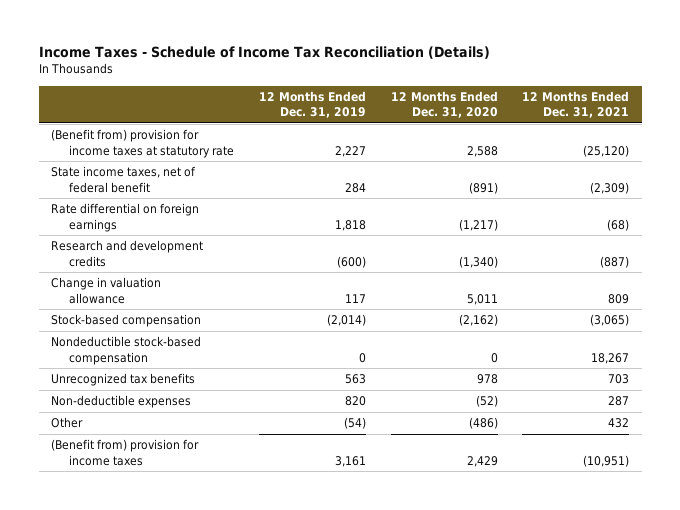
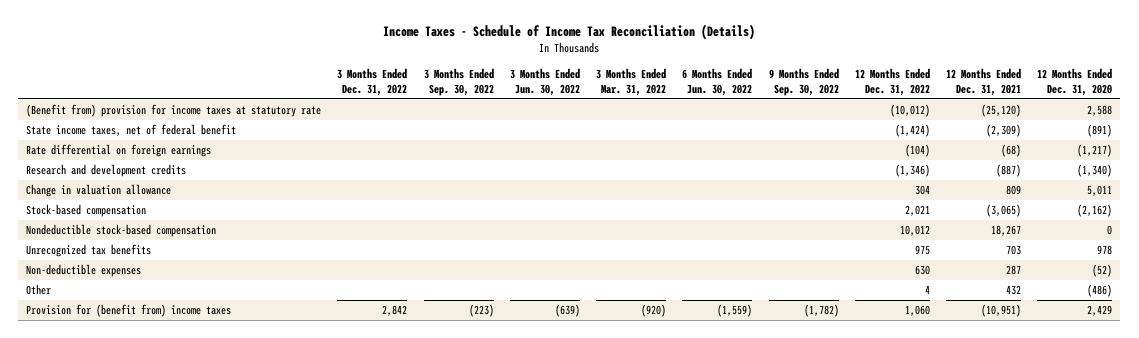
[258,90,366,119] 12 Months Ended Dec. 31, 2019 -> none
none -> [337,67,408,96] 3 Months Ended Dec. 31, 2022
none -> [423,67,494,96] 3 Months Ended Sep. 30, 2022
none -> [509,67,580,96] 3 Months Ended Jun. 30, 2022
none -> [596,67,667,96] 3 Months Ended Mar. 31, 2022
none -> [682,67,753,96] 6 Months Ended Jun. 30, 2022
none -> [768,67,839,96] 9 Months Ended Sep. 30, 2022
none -> [854,67,930,96] 12 Months Ended Dec. 31, 2022
[50,439,199,466] (Benefit from) provision for income taxes -> [26,304,232,318] Provision for (benefit from) income taxes

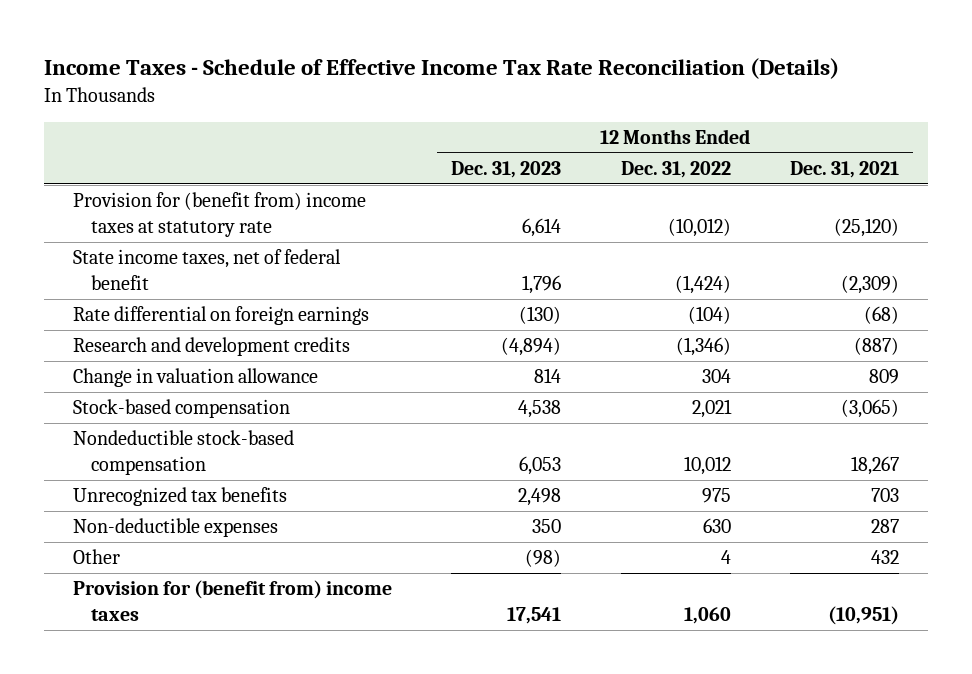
[383,24,756,41] Income Taxes - Schedule of Income Tax Reconciliation (Details) -> [43,57,839,79] Income Taxes - Schedule of Effective Income Tax Rate Reconciliation (Details)
[337,67,408,96] 3 Months Ended Dec. 31, 2022 -> none
[423,67,494,96] 3 Months Ended Sep. 30, 2022 -> none
[509,67,580,96] 3 Months Ended Jun. 30, 2022 -> none
[596,67,667,96] 3 Months Ended Mar. 31, 2022 -> none
[682,67,753,96] 6 Months Ended Jun. 30, 2022 -> none
[768,67,839,96] 9 Months Ended Sep. 30, 2022 -> none
[1037,67,1113,96] 12 Months Ended Dec. 31, 2020 -> none
none -> [451,161,562,179] Dec. 31, 2023
[26,104,322,118] (Benefit from) provision for income taxes at statutory rate -> [73,192,367,238] Provision for (benefit from) income taxes at statutory rate

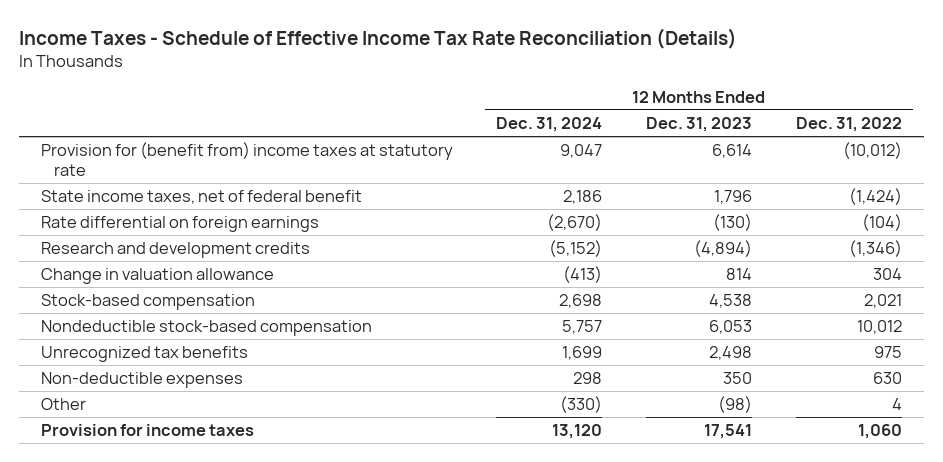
[789,161,899,179] Dec. 31, 2021 -> none
none -> [496,117,603,133] Dec. 31, 2024
[73,580,393,622] Provision for (benefit from) income taxes -> [40,424,254,437] Provision for income taxes

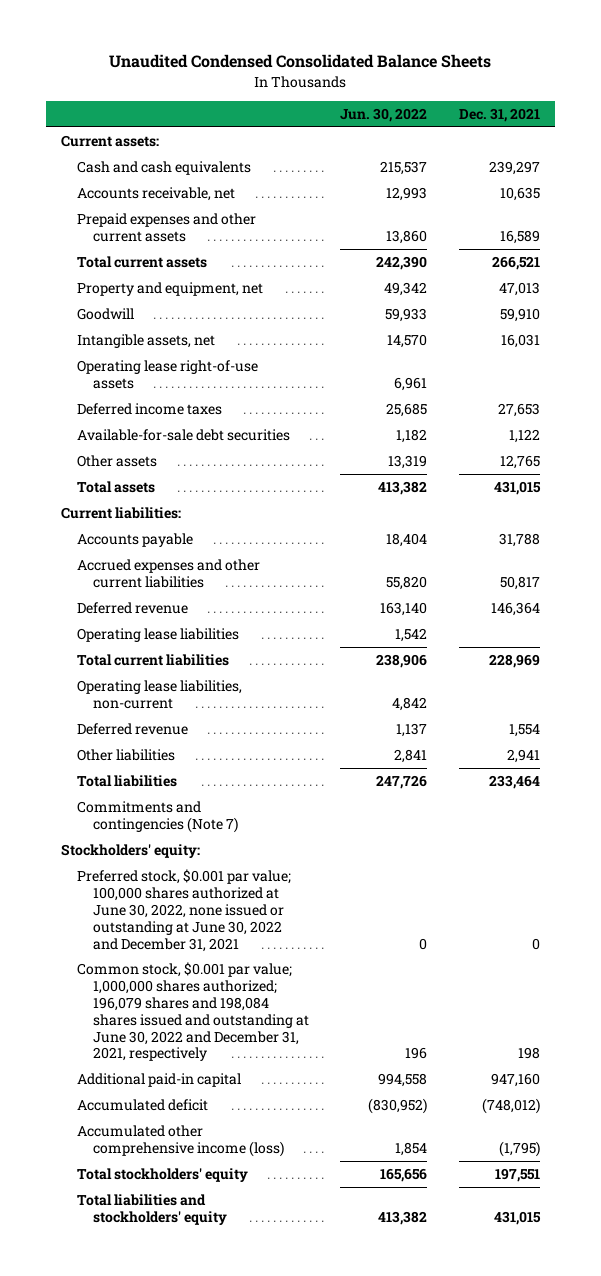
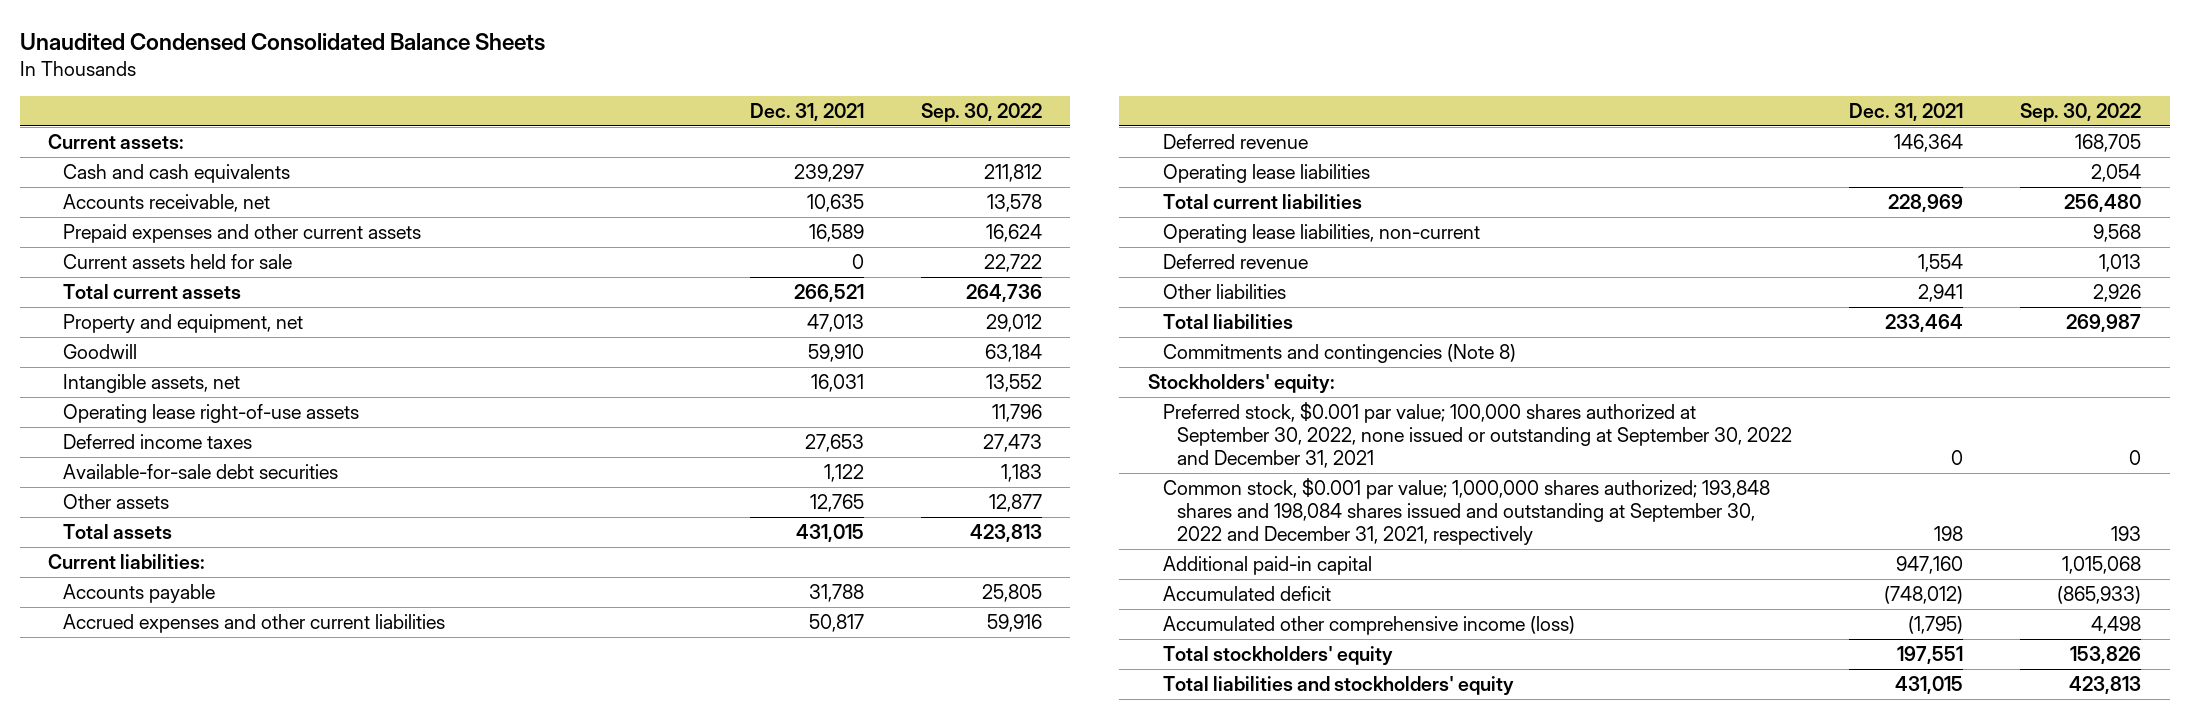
[340,107,428,122] Jun. 30, 2022 -> none
none -> [920,102,1042,122] Sep. 30, 2022
none -> [63,254,293,270] Current assets held for sale
[76,801,238,833] Commitments and contingencies (Note 7) -> [1162,344,1516,364] Commitments and contingencies (Note 8)
[76,869,291,952] Preferred stock, $0.001 par value; 100,000 shares authorized at June 30, 2022, none issued or outstanding at June 30, 2022 and December 31, 2021 -> [1162,402,1793,469] Preferred stock, $0.001 par value; 100,000 shares authorized at September 30, 2022, none issued or outstanding at September 30, 2022 and December 31, 2021
[76,962,309,1062] Common stock, $0.001 par value; 1,000,000 shares authorized; 196,079 shares and 198,084 shares issued and outstanding at June 30, 2022 and December 31, 2021, respectively -> [1162,478,1770,546] Common stock, $0.001 par value; 1,000,000 shares authorized; 193,848 shares and 198,084 shares issued and outstanding at September 30, 2022 and December 31, 2021, respectively

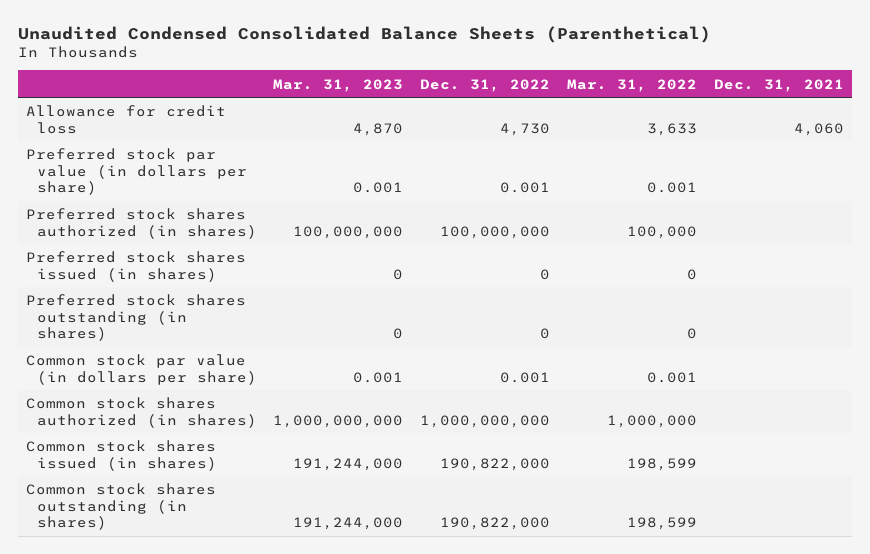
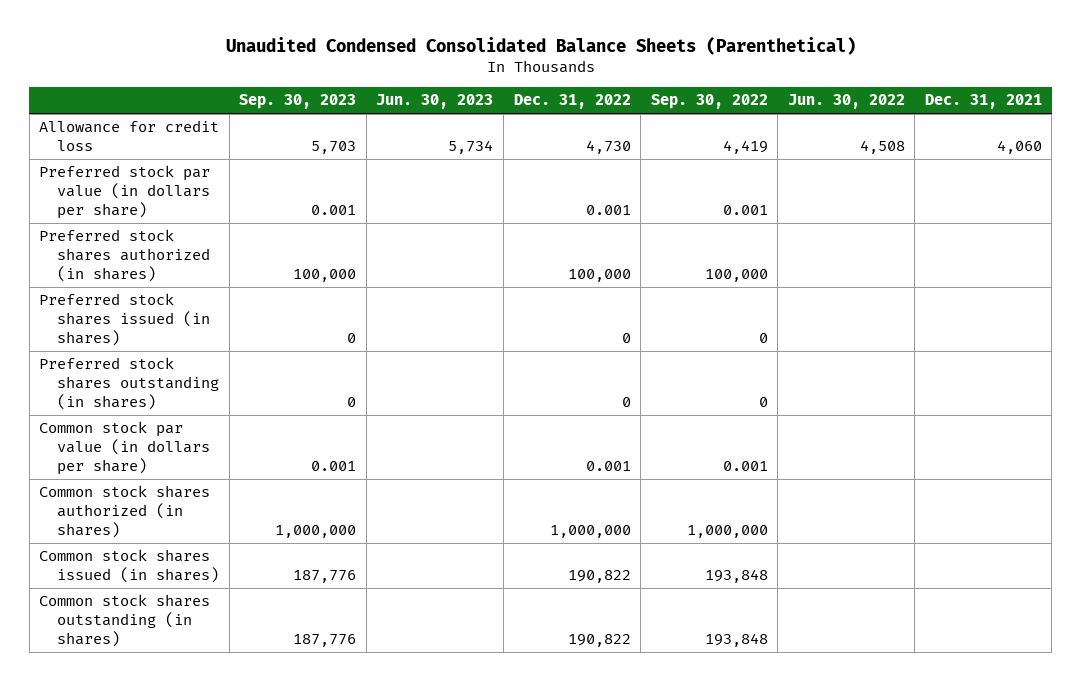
[273,78,404,92] Mar. 31, 2023 -> none
[566,78,697,92] Mar. 31, 2022 -> none
none -> [239,94,357,110] Sep. 30, 2023
none -> [376,94,494,110] Jun. 30, 2023
none -> [650,94,768,110] Sep. 30, 2022
none -> [787,94,905,110] Jun. 30, 2022
[440,225,551,239] 100,000,000 -> [567,268,631,282] 100,000
[420,414,551,428] 1,000,000,000 -> [549,524,631,538] 1,000,000
[440,457,551,471] 190,822,000 -> [567,569,631,583] 190,822
[440,516,551,530] 190,822,000 -> [567,633,631,647] 190,822

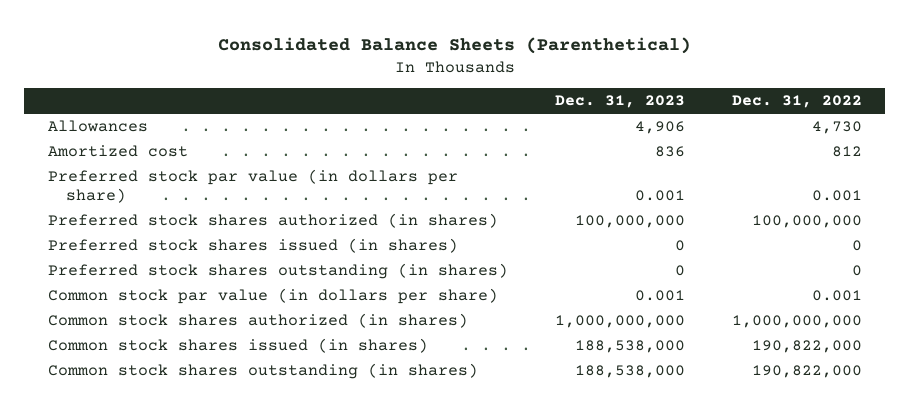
[225,37,856,56] Unaudited Condensed Consolidated Balance Sheets (Parenthetical) -> [217,36,691,54] Consolidated Balance Sheets (Parenthetical)
[239,94,357,110] Sep. 30, 2023 -> none
[376,94,494,110] Jun. 30, 2023 -> none
[650,94,768,110] Sep. 30, 2022 -> none
[787,94,905,110] Jun. 30, 2022 -> none
[924,94,1042,110] Dec. 31, 2021 -> none
none -> [554,95,685,109] Dec. 31, 2023
[39,120,220,151] Allowance for credit loss -> [47,120,148,133] Allowances
none -> [47,145,188,158] Amortized cost
[567,268,631,282] 100,000 -> [751,215,862,229] 100,000,000
[549,524,631,538] 1,000,000 -> [731,315,862,329] 1,000,000,000
[567,569,631,583] 190,822 -> [751,340,862,354] 190,822,000
[567,633,631,647] 190,822 -> [751,365,862,379] 190,822,000

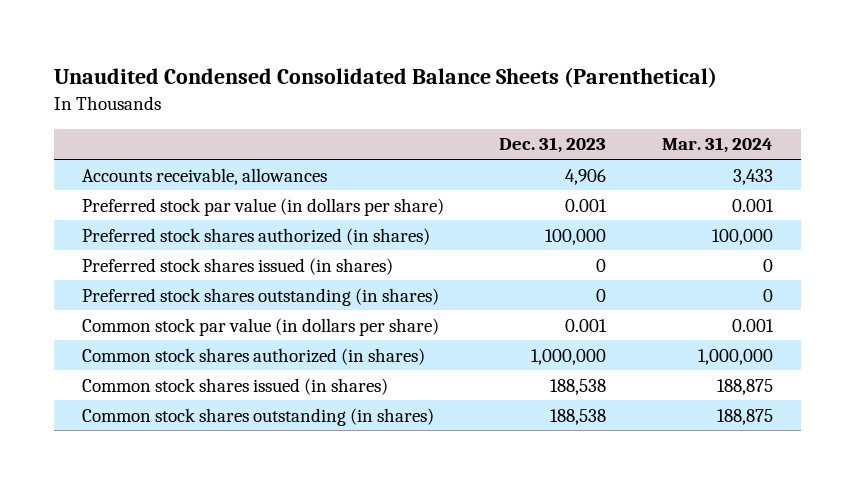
[217,36,691,54] Consolidated Balance Sheets (Parenthetical) -> [53,66,717,88] Unaudited Condensed Consolidated Balance Sheets (Parenthetical)
[731,95,862,109] Dec. 31, 2022 -> none
none -> [661,137,773,154] Mar. 31, 2024
[47,145,188,158] Amortized cost -> none
[47,120,148,133] Allowances -> [81,167,327,185] Accounts receivable, allowances
[574,215,685,229] 100,000,000 -> [545,228,607,245] 100,000
[554,315,685,329] 1,000,000,000 -> [531,348,607,365] 1,000,000
[574,340,685,354] 188,538,000 -> [550,378,607,395] 188,538
[574,365,685,379] 188,538,000 -> [550,408,607,425] 188,538

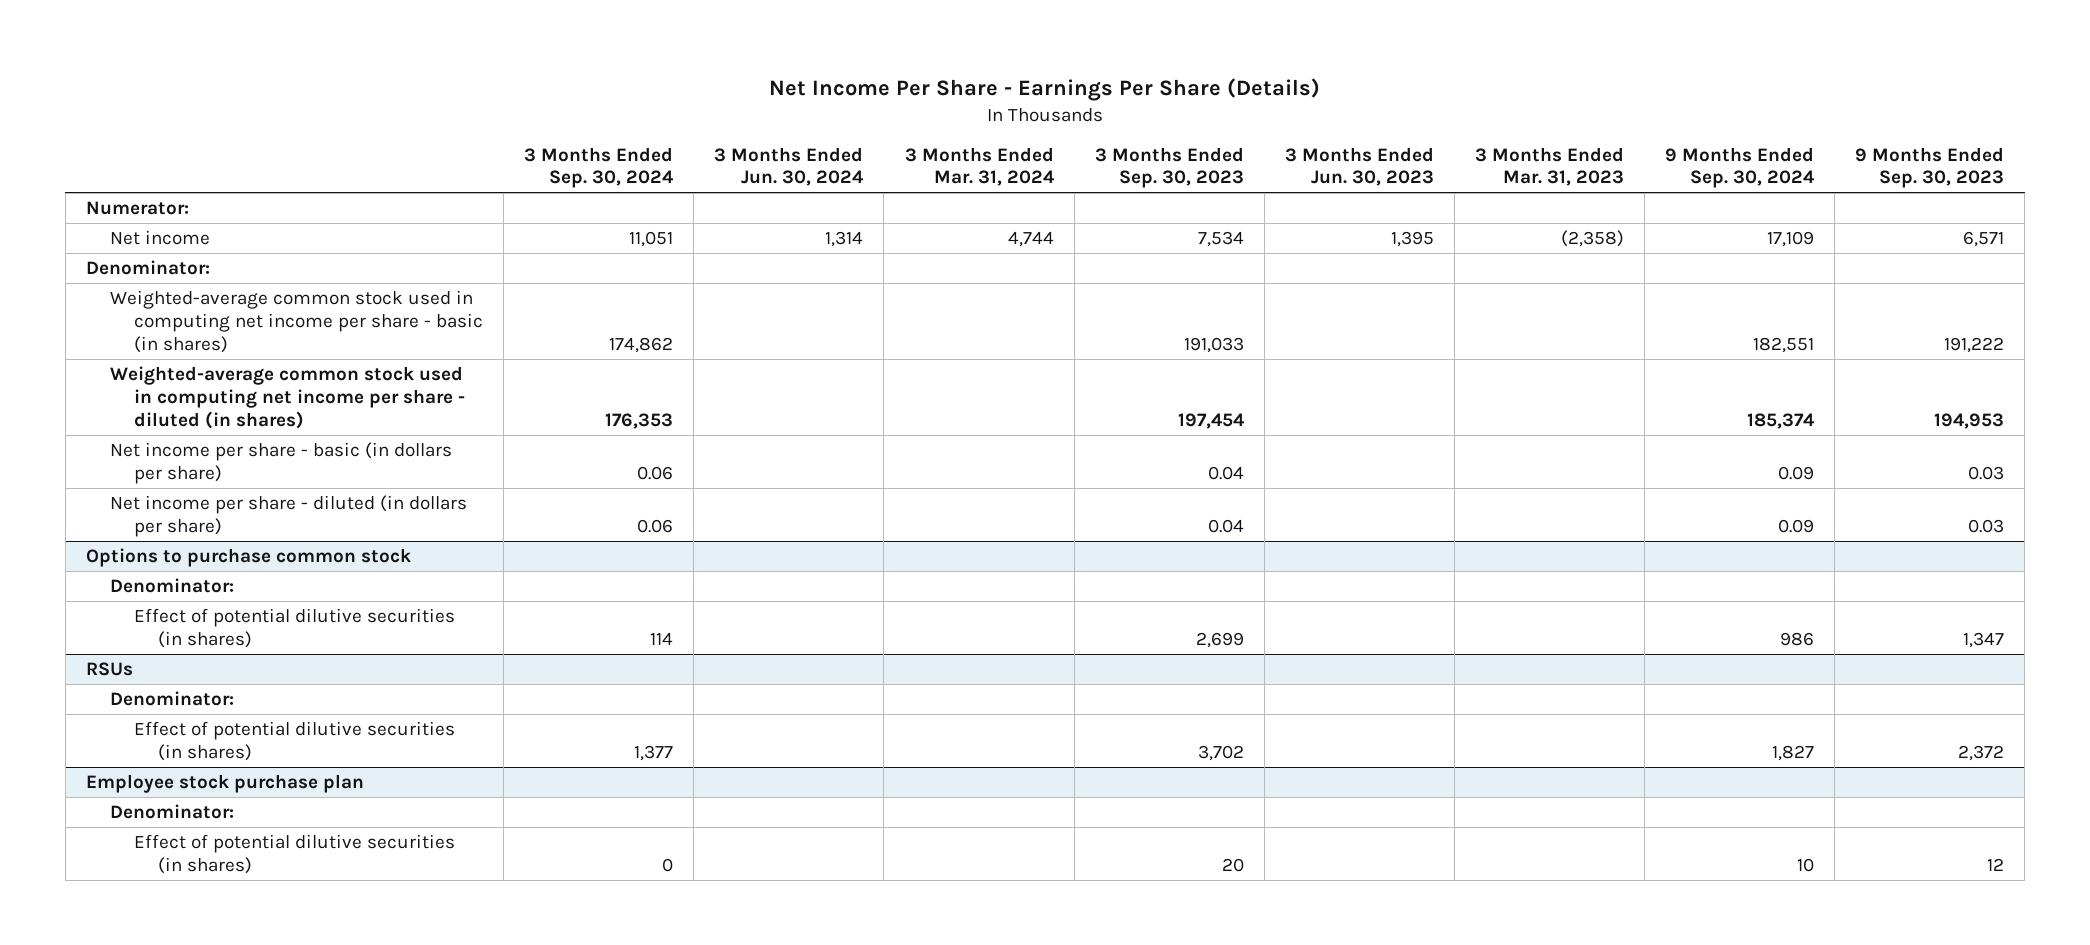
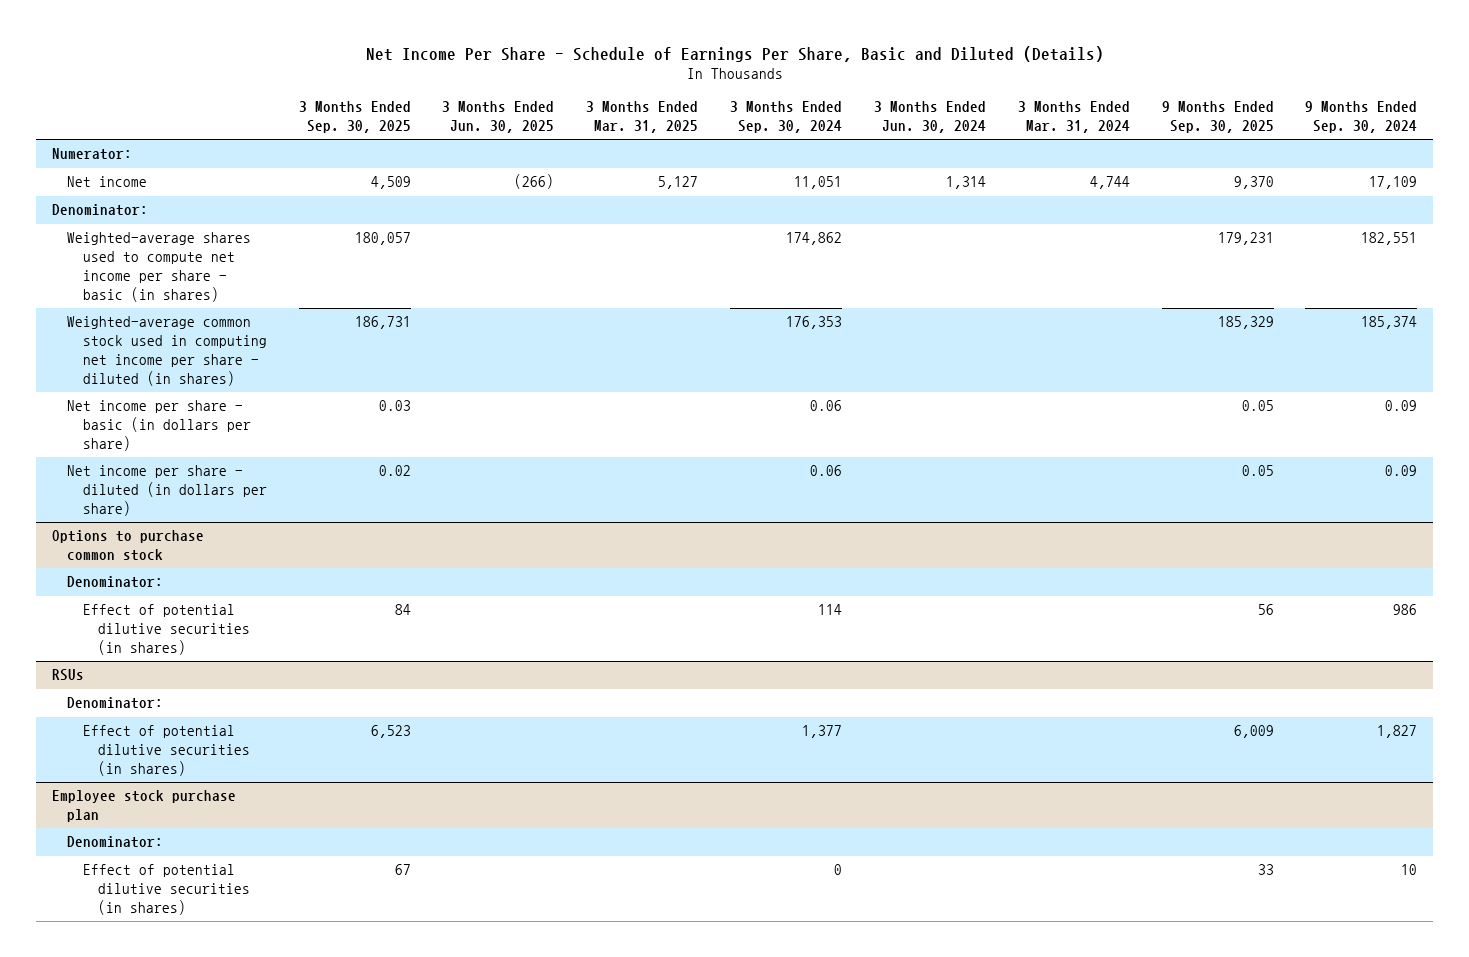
[769,77,1321,101] Net Income Per Share - Earnings Per Share (Details) -> [365,45,1104,62] Net Income Per Share - Schedule of Earnings Per Share, Basic and Diluted (Details)
[1094,146,1244,189] 3 Months Ended Sep. 30, 2023 -> none
[1284,146,1434,187] 3 Months Ended Jun. 30, 2023 -> none
[1474,146,1624,187] 3 Months Ended Mar. 31, 2023 -> none
[1855,146,2005,189] 9 Months Ended Sep. 30, 2023 -> none
none -> [298,101,411,133] 3 Months Ended Sep. 30, 2025
none -> [442,101,555,133] 3 Months Ended Jun. 30, 2025
none -> [586,101,699,133] 3 Months Ended Mar. 31, 2025
none -> [1161,101,1274,133] 9 Months Ended Sep. 30, 2025
[110,290,484,353] Weighted-average common stock used in computing net income per share - basic (in shares) -> [67,232,252,302] Weighted-average shares used to compute net income per share - basic (in shares)

